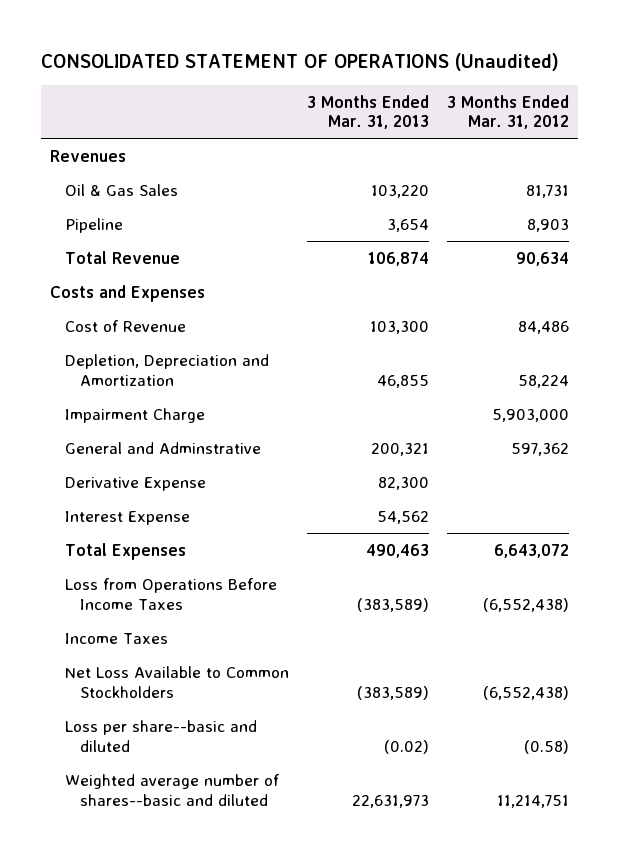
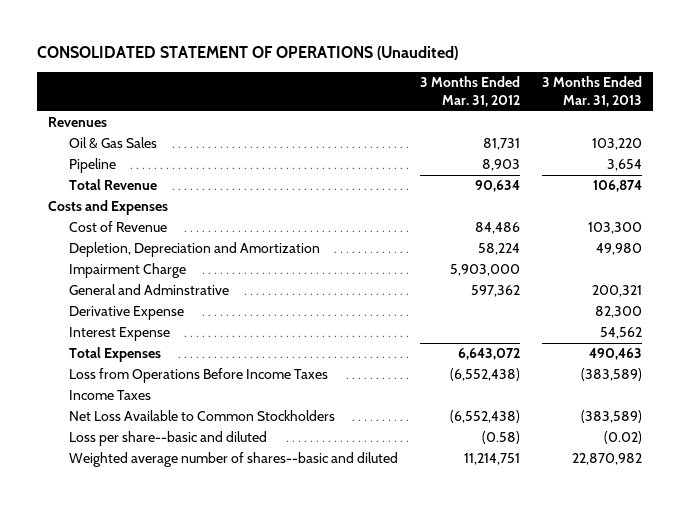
[376,374,429,388] 46,855 -> [596,243,643,256] 49,980
[351,794,429,808] 22,631,973 -> [572,453,643,466] 22,870,982

